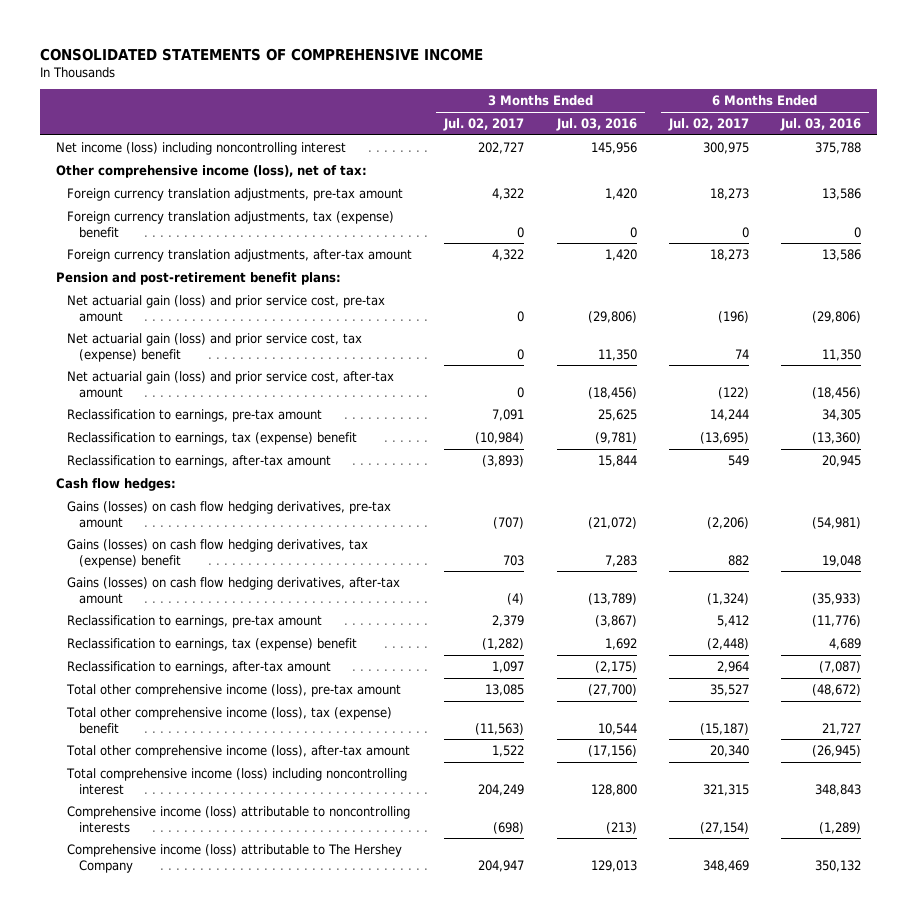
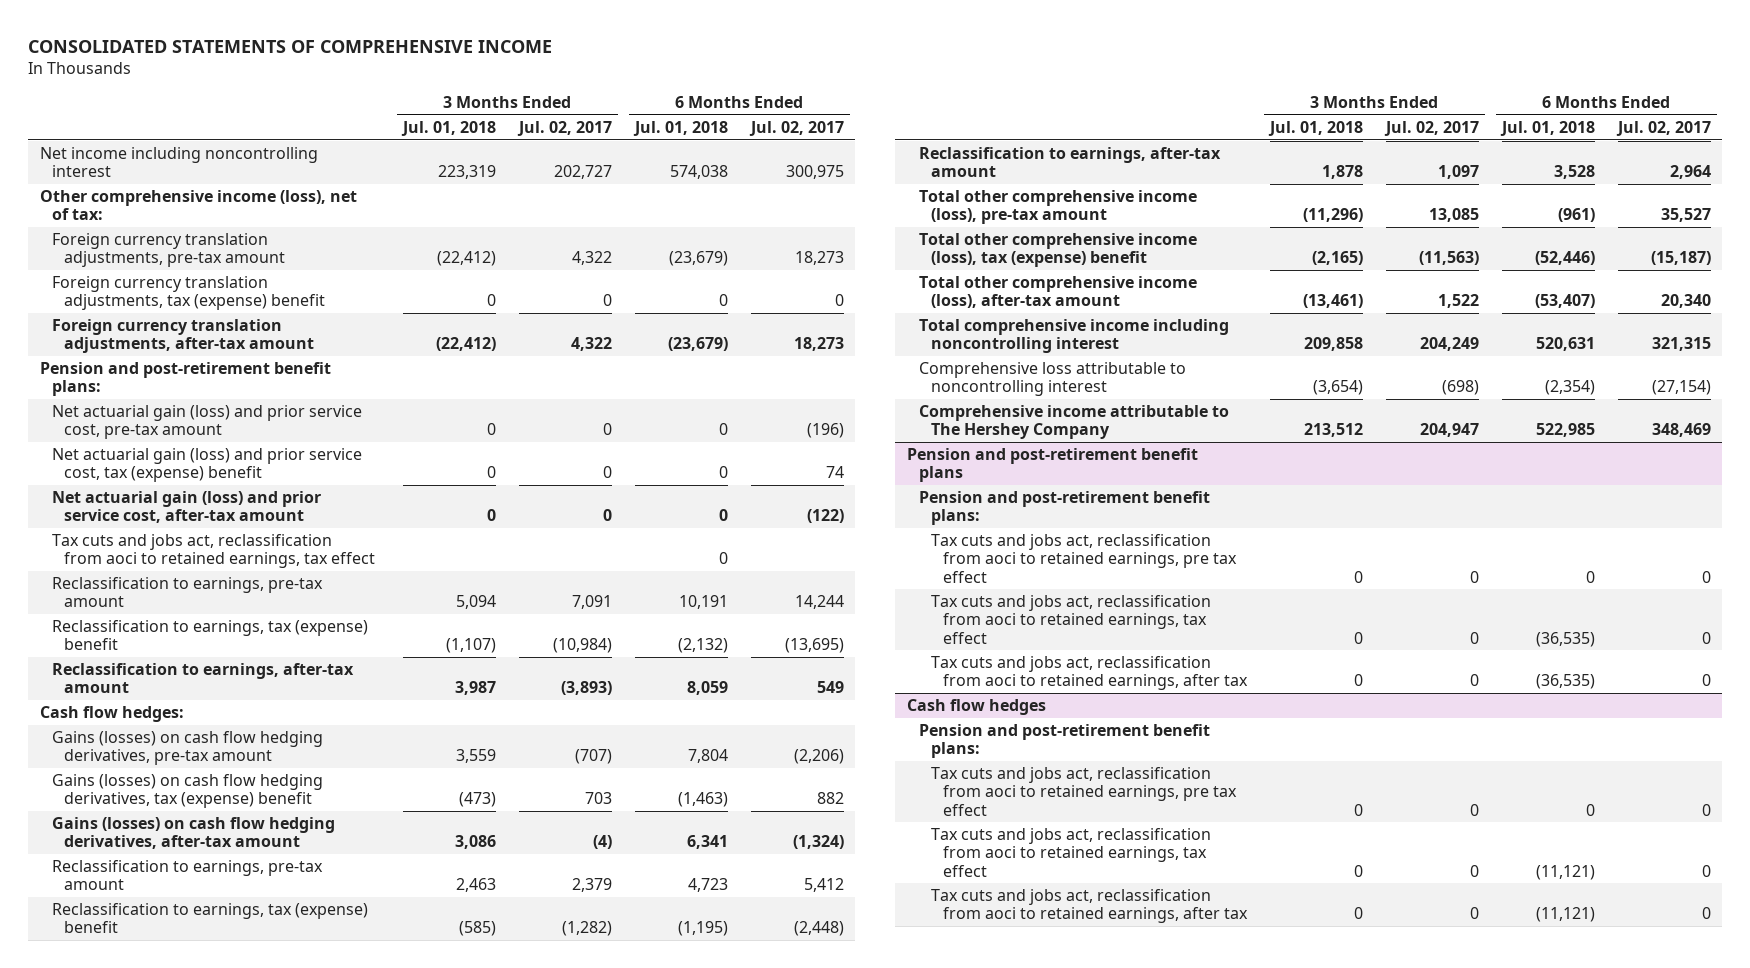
[555,118,637,132] Jul. 03, 2016 -> none
[779,118,861,132] Jul. 03, 2016 -> none
none -> [400,121,496,137] Jul. 01, 2018
none -> [632,121,728,137] Jul. 01, 2018
[55,141,346,155] Net income (loss) including noncontrolling interest -> [39,147,318,178] Net income including noncontrolling interest
none -> [51,534,375,569] Tax cuts and jobs act, reclassification from aoci to retained earnings, tax effect
[66,767,408,795] Total comprehensive income (loss) including noncontrolling interest -> [918,319,1229,354] Total comprehensive income including noncontrolling interest
[67,805,411,833] Comprehensive income (loss) attributable to noncontrolling interests -> [918,362,1186,397] Comprehensive loss attributable to noncontrolling interest
[67,843,403,873] Comprehensive income (loss) attributable to The Hershey Company -> [918,405,1229,440] Comprehensive income attributable to The Hershey Company
none -> [906,448,1198,483] Pension and post-retirement benefit plans
none -> [918,491,1210,526] Pension and post-retirement benefit plans:
none -> [930,534,1237,583] Tax cuts and jobs act, reclassification from aoci to retained earnings, pre tax effect
none -> [930,595,1211,644] Tax cuts and jobs act, reclassification from aoci to retained earnings, tax effect
none -> [930,656,1248,691] Tax cuts and jobs act, reclassification from aoci to retained earnings, after tax
none -> [906,699,1046,716] Cash flow hedges
none -> [918,724,1210,759] Pension and post-retirement benefit plans:
none -> [930,767,1237,816] Tax cuts and jobs act, reclassification from aoci to retained earnings, pre tax effect
none -> [930,828,1211,877] Tax cuts and jobs act, reclassification from aoci to retained earnings, tax effect
none -> [930,889,1248,924] Tax cuts and jobs act, reclassification from aoci to retained earnings, after tax

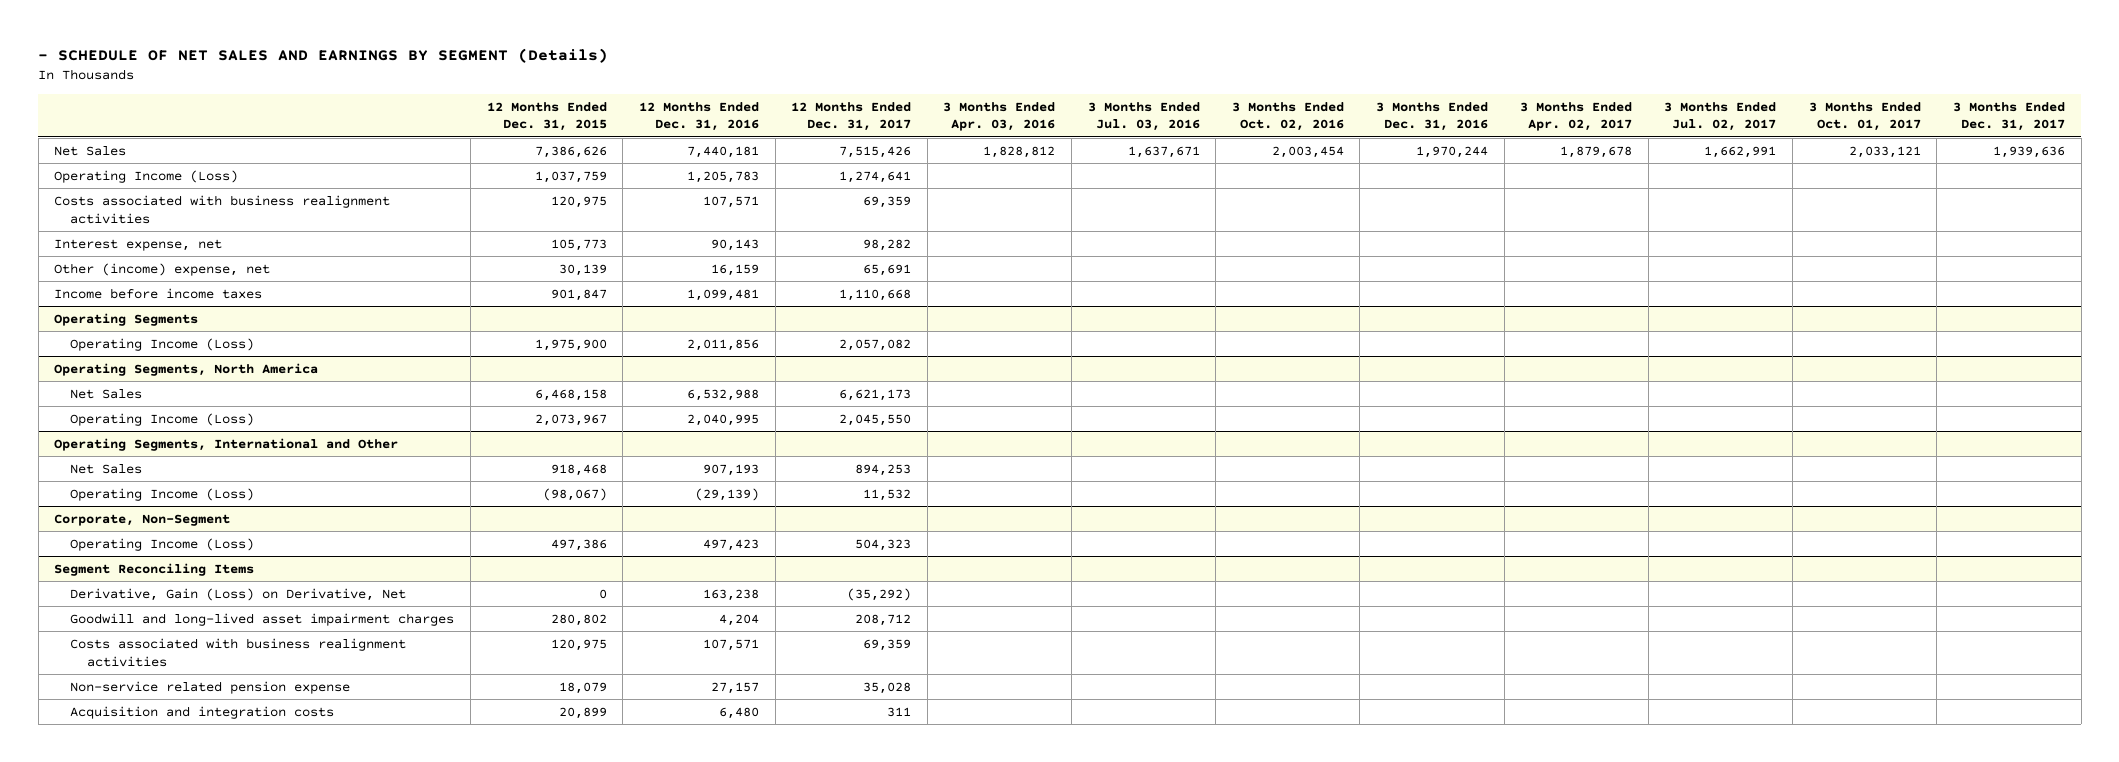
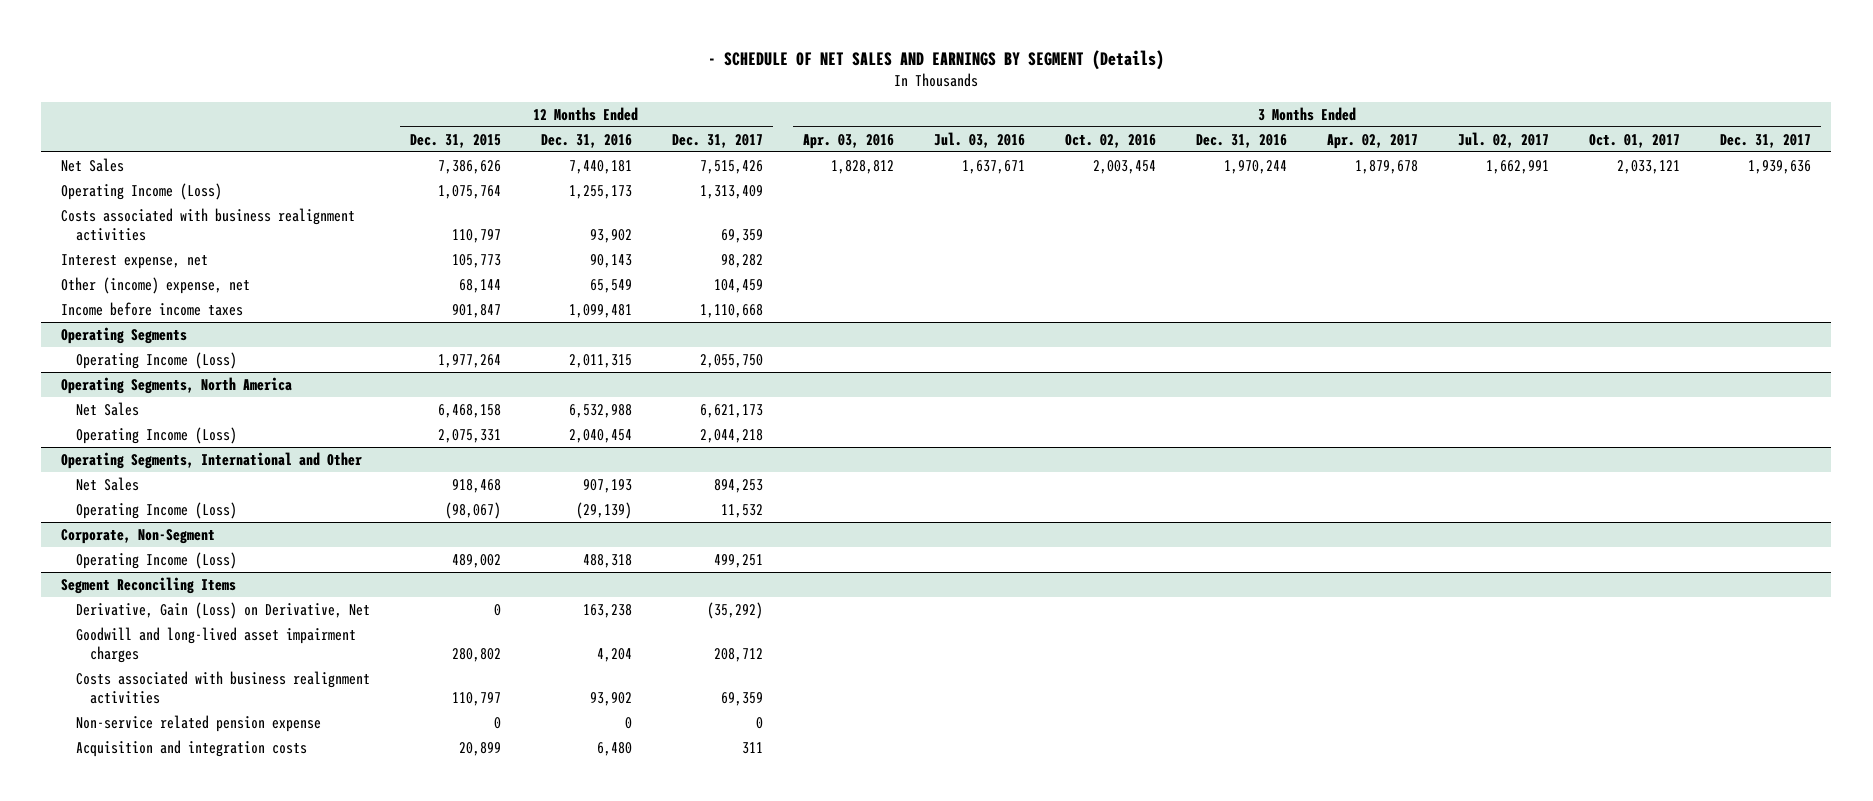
[534,170,607,183] 1,037,759 -> [437,184,501,199] 1,075,764
[686,170,759,183] 1,205,783 -> [568,184,632,199] 1,255,173
[839,170,912,183] 1,274,641 -> [699,184,763,199] 1,313,409
[550,195,607,208] 120,975 -> [451,228,501,243] 110,797
[702,195,759,208] 107,571 -> [589,228,632,243] 93,902
[558,263,607,276] 30,139 -> [458,278,501,293] 68,144
[710,263,759,276] 16,159 -> [589,278,632,293] 65,549
[863,263,912,276] 65,691 -> [713,278,763,293] 104,459
[534,338,607,351] 1,975,900 -> [437,353,501,368] 1,977,264
[686,338,759,351] 2,011,856 -> [568,353,632,368] 2,011,315
[839,338,912,351] 2,057,082 -> [699,353,763,368] 2,055,750
[534,413,607,426] 2,073,967 -> [437,428,501,443] 2,075,331
[686,413,759,426] 2,040,995 -> [568,428,632,443] 2,040,454
[839,413,912,426] 2,045,550 -> [699,428,763,443] 2,044,218
[550,538,607,551] 497,386 -> [451,553,501,568] 489,002
[702,538,759,551] 497,423 -> [582,553,632,568] 488,318
[855,538,912,551] 504,323 -> [713,553,763,568] 499,251
[550,638,607,651] 120,975 -> [451,691,501,706] 110,797
[702,638,759,651] 107,571 -> [589,691,632,706] 93,902
[558,681,607,694] 18,079 -> [493,716,501,729] 0
[710,681,759,694] 27,157 -> [624,716,632,729] 0
[863,681,912,694] 35,028 -> [755,716,763,729] 0

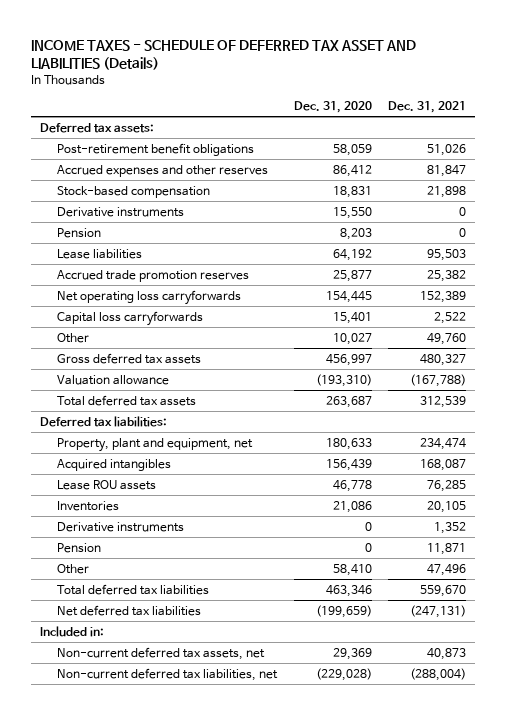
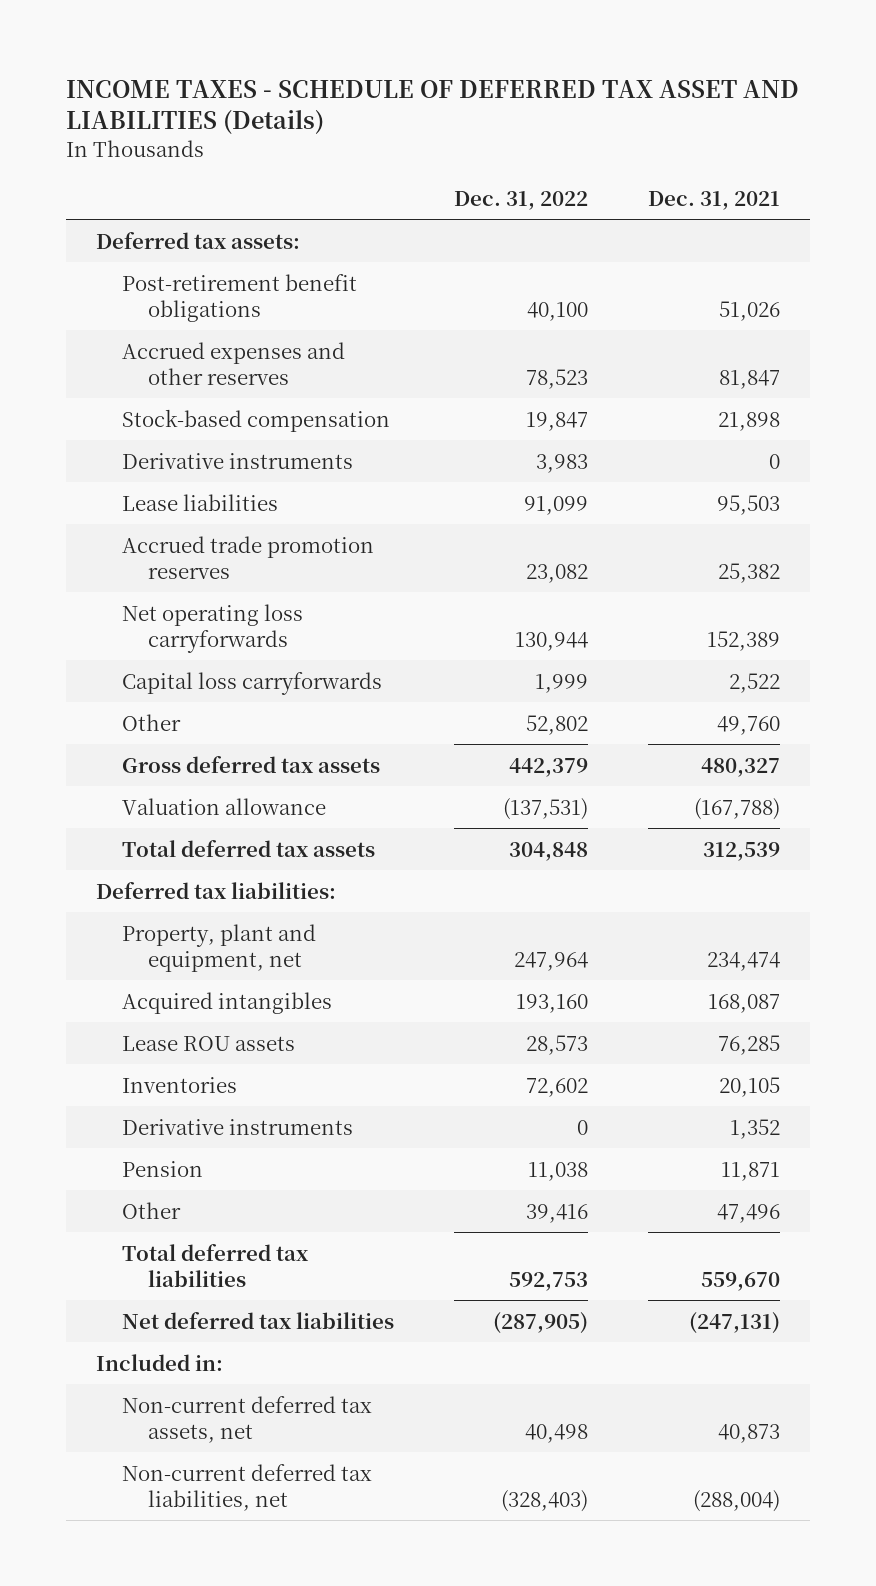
[293,100,372,113] Dec. 31, 2020 -> none
none -> [454,190,589,210] Dec. 31, 2022
[56,227,101,238] Pension -> none

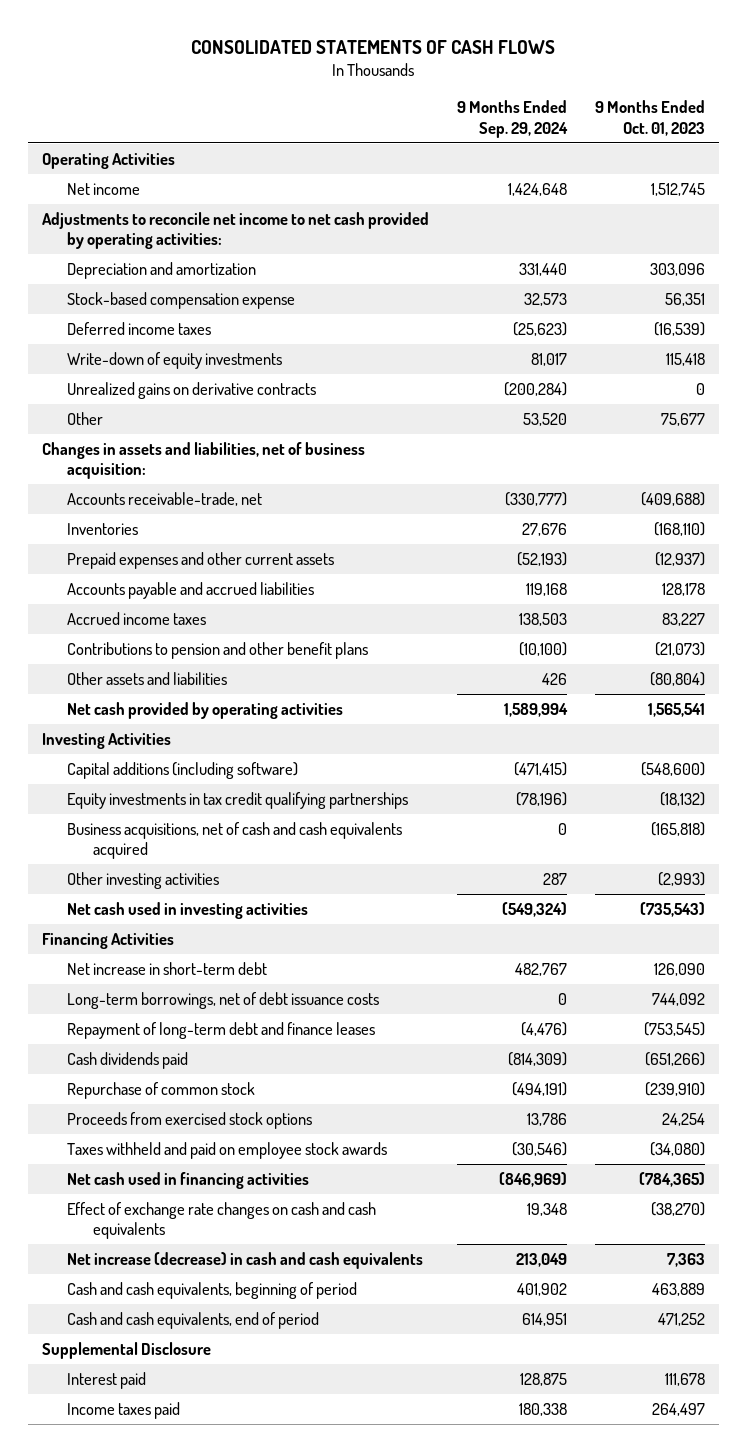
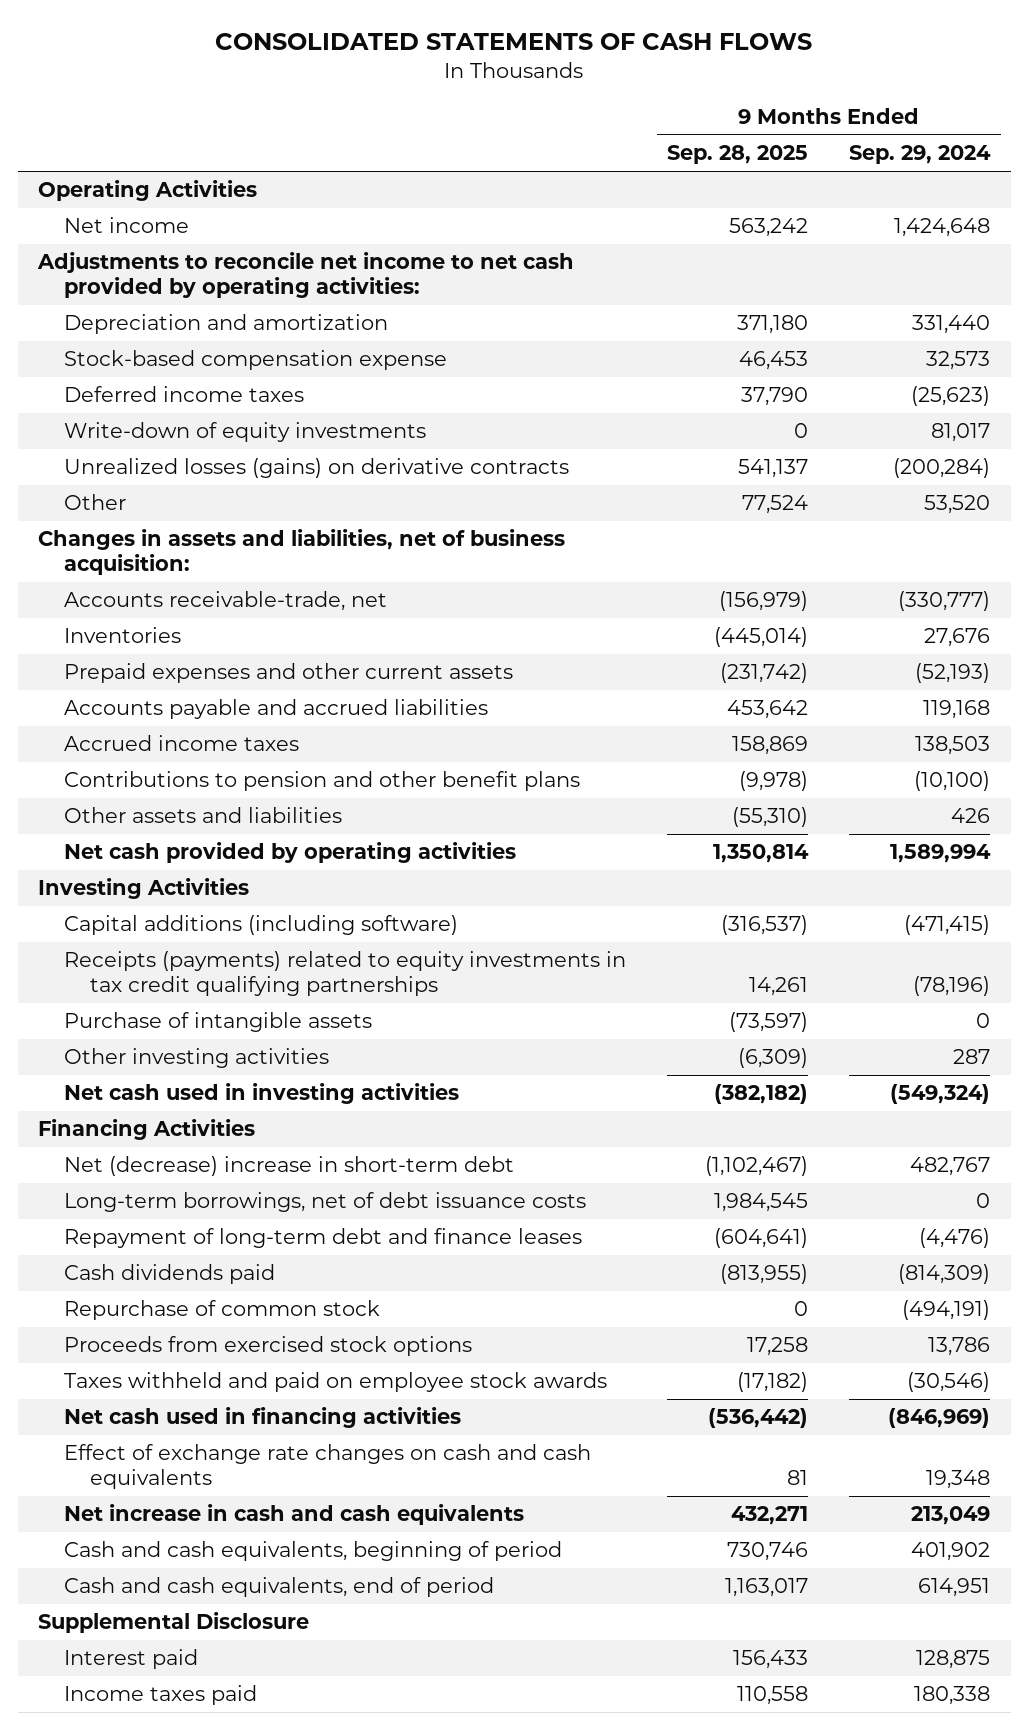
[594,100,705,136] 9 Months Ended Oct. 01, 2023 -> none
none -> [667,145,809,165] Sep. 28, 2025
[67,382,317,400] Unrealized gains on derivative contracts -> [64,458,570,479] Unrealized losses (gains) on derivative contracts
[67,822,403,860] Business acquisitions, net of cash and cash equivalents acquired -> none
[67,792,409,810] Equity investments in tax credit qualifying partnerships -> [64,951,627,996] Receipts (payments) related to equity investments in tax credit qualifying partnerships
none -> [64,1012,373,1033] Purchase of intangible assets
[67,962,268,976] Net increase in short-term debt -> [64,1156,515,1177] Net (decrease) increase in short-term debt
[67,1252,424,1270] Net increase (decrease) in cash and cash equivalents -> [64,1504,525,1526] Net increase in cash and cash equivalents

